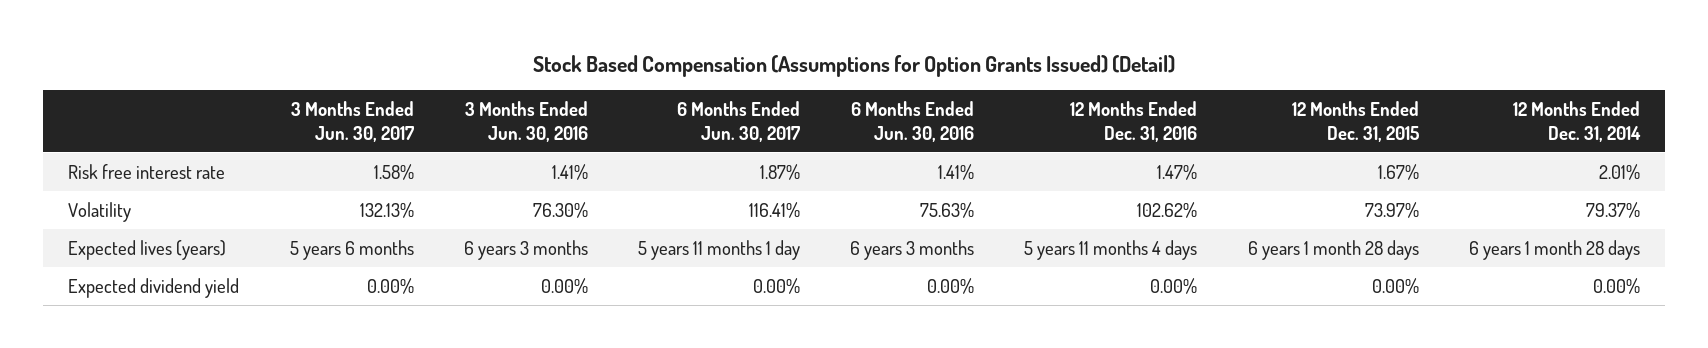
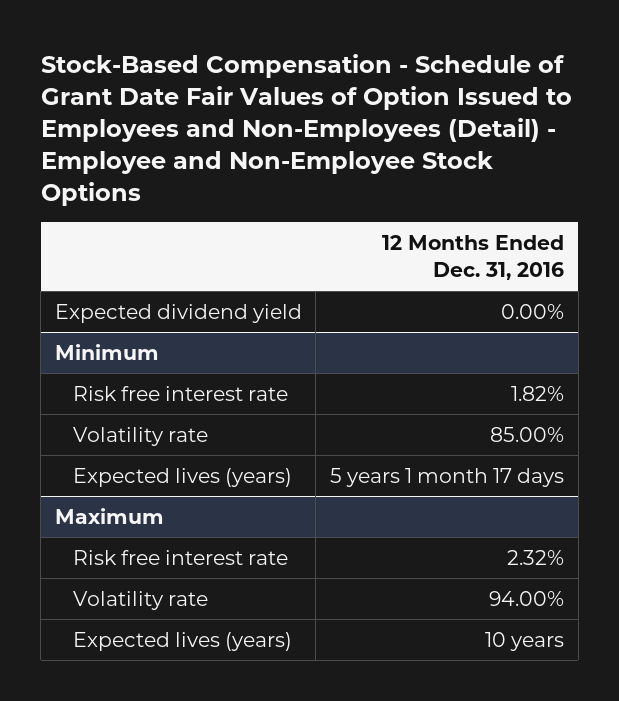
[533,54,1176,77] Stock Based Compensation (Assumptions for Option Grants Issued) (Detail) -> [40,53,572,207] Stock-Based Compensation - Schedule of Grant Date Fair Values of Option Issued to Employees and Non-Employees (Detail) - Employee and Non-Employee Stock Options
[290,101,414,142] 3 Months Ended Jun. 30, 2017 -> none
[464,101,588,142] 3 Months Ended Jun. 30, 2016 -> none
[676,101,800,142] 6 Months Ended Jun. 30, 2017 -> none
[851,101,975,142] 6 Months Ended Jun. 30, 2016 -> none
[1291,101,1419,142] 12 Months Ended Dec. 31, 2015 -> none
[1512,101,1641,142] 12 Months Ended Dec. 31, 2014 -> none
[68,163,226,179] Risk free interest rate -> none
[68,201,132,222] Volatility -> none
[68,239,227,260] Expected lives (years) -> none
none -> [54,343,159,360] Minimum
none -> [73,385,289,401] Risk free interest rate
none -> [73,426,209,446] Volatility rate
none -> [73,467,293,487] Expected lives (years)
none -> [54,507,164,524] Maximum
none -> [73,549,289,565] Risk free interest rate
none -> [73,590,209,610] Volatility rate
none -> [73,631,293,651] Expected lives (years)

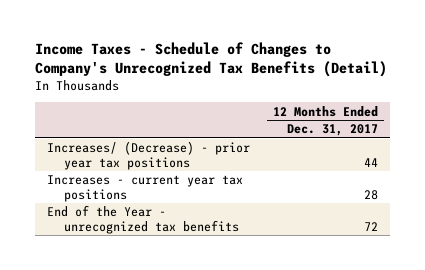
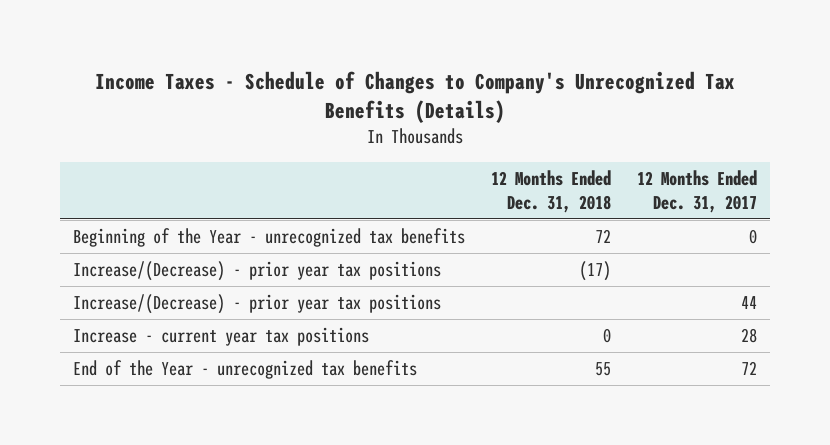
[34,41,387,78] Income Taxes - Schedule of Changes to Company's Unrecognized Tax Benefits (Detail) -> [94,70,735,123] Income Taxes - Schedule of Changes to Company's Unrecognized Tax Benefits (Details)
none -> [490,169,611,213] 12 Months Ended Dec. 31, 2018
none -> [72,227,465,247] Beginning of the Year - unrecognized tax benefits
none -> [72,260,441,281] Increase/(Decrease) - prior year tax positions
[46,141,250,170] Increases/ (Decrease) - prior year tax positions -> [72,293,441,314] Increase/(Decrease) - prior year tax positions
[46,175,243,202] Increases - current year tax positions -> [72,326,369,346] Increase - current year tax positions

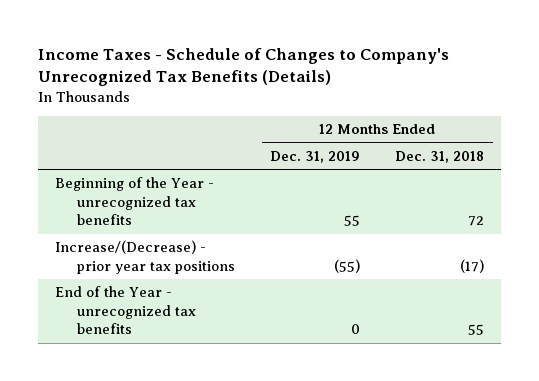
[636,169,757,213] 12 Months Ended Dec. 31, 2017 -> none
none -> [270,150,361,163] Dec. 31, 2019
[72,293,441,314] Increase/(Decrease) - prior year tax positions -> none
[72,326,369,346] Increase - current year tax positions -> none

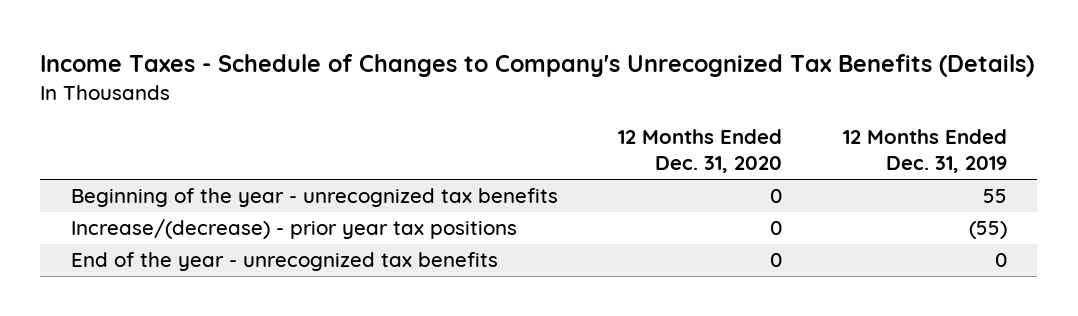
[394,150,484,163] Dec. 31, 2018 -> none
none -> [618,129,783,174] 12 Months Ended Dec. 31, 2020
[55,177,215,226] Beginning of the Year - unrecognized tax benefits -> [70,188,558,208] Beginning of the year - unrecognized tax benefits
[55,240,236,274] Increase/(Decrease) - prior year tax positions -> [70,219,517,240] Increase/(decrease) - prior year tax positions
[55,286,197,335] End of the Year - unrecognized tax benefits -> [70,252,498,272] End of the year - unrecognized tax benefits

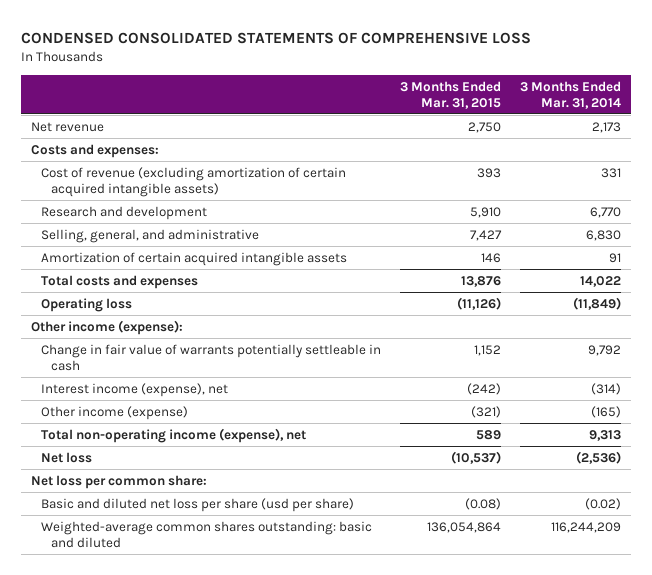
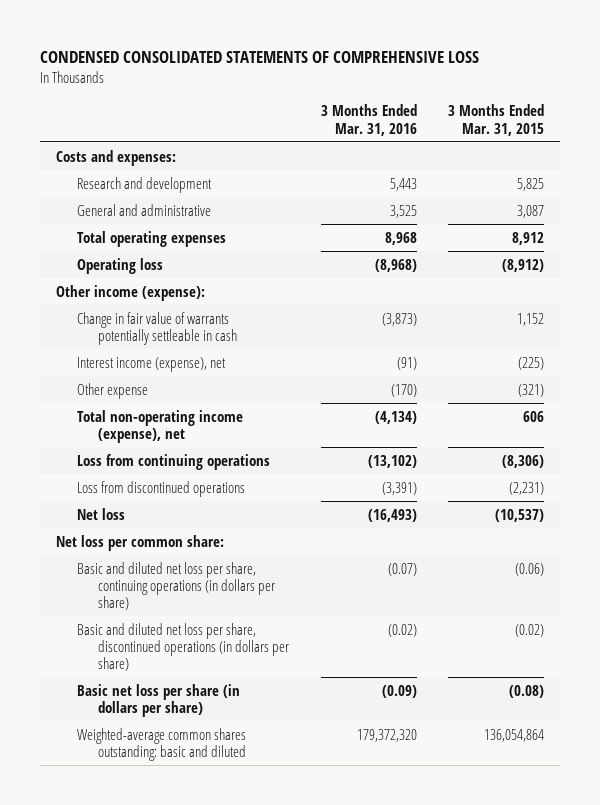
[520,80,622,109] 3 Months Ended Mar. 31, 2014 -> none
none -> [320,104,417,136] 3 Months Ended Mar. 31, 2016
[31,121,105,132] Net revenue -> none
[40,166,346,197] Cost of revenue (excluding amortization of certain acquired intangible assets) -> none
[40,251,347,266] Amortization of certain acquired intangible assets -> none
[470,206,502,218] 5,910 -> [517,177,545,191] 5,825
[40,228,259,243] Selling, general, and administrative -> [76,203,211,216] General and administrative
[470,229,503,241] 7,427 -> [517,204,545,218] 3,087
[40,274,198,289] Total costs and expenses -> [76,230,226,247] Total operating expenses
[461,275,502,287] 13,876 -> [512,231,545,245] 8,912
[457,296,502,310] (11,126) -> [502,258,545,272] (8,912)
[467,382,502,395] (242) -> [518,356,545,370] (225)
[40,405,188,420] Other income (expense) -> [76,382,148,399] Other expense
[476,429,502,440] 589 -> [523,410,545,422] 606
none -> [76,453,270,470] Loss from continuing operations
none -> [76,480,245,497] Loss from discontinued operations
none -> [76,561,276,611] Basic and diluted net loss per share, continuing operations (in dollars per share)
none -> [76,622,290,672] Basic and diluted net loss per share, discontinued operations (in dollars per share)
[40,497,354,512] Basic and diluted net loss per share (usd per share) -> [76,683,240,717] Basic net loss per share (in dollars per share)

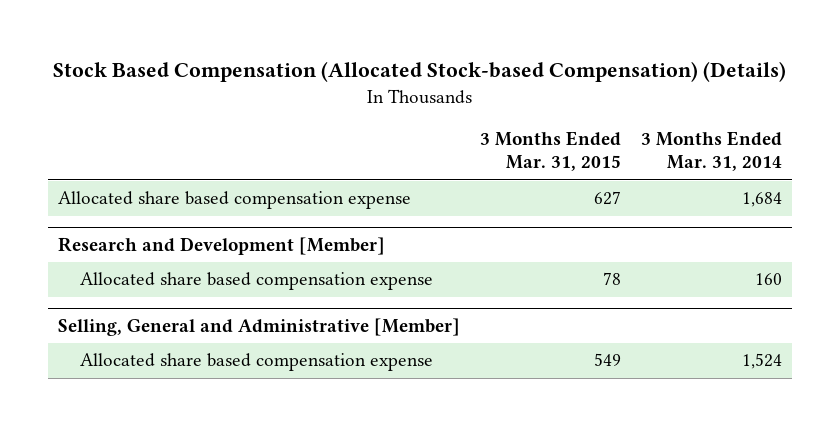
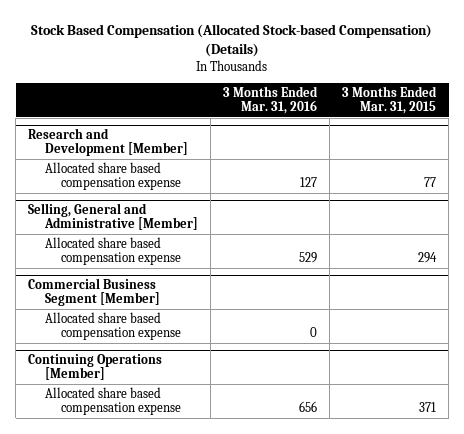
[641,130,783,172] 3 Months Ended Mar. 31, 2014 -> none
none -> [222,85,318,115] 3 Months Ended Mar. 31, 2016
[57,191,411,210] Allocated share based compensation expense -> none
[602,272,621,286] 78 -> [423,177,436,188] 77
[593,353,621,367] 549 -> [417,252,437,264] 294
none -> [28,278,160,307] Commercial Business Segment [Member]
none -> [44,311,181,341] Allocated share based compensation expense
none -> [28,354,163,381] Continuing Operations [Member]
none -> [44,386,181,416] Allocated share based compensation expense

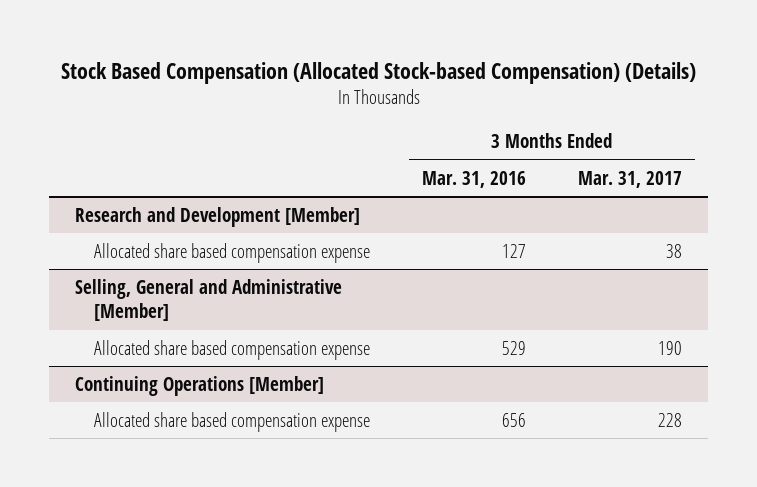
[341,85,437,115] 3 Months Ended Mar. 31, 2015 -> none
none -> [578,170,683,188] Mar. 31, 2017
[28,278,160,307] Commercial Business Segment [Member] -> none
[44,311,181,341] Allocated share based compensation expense -> none

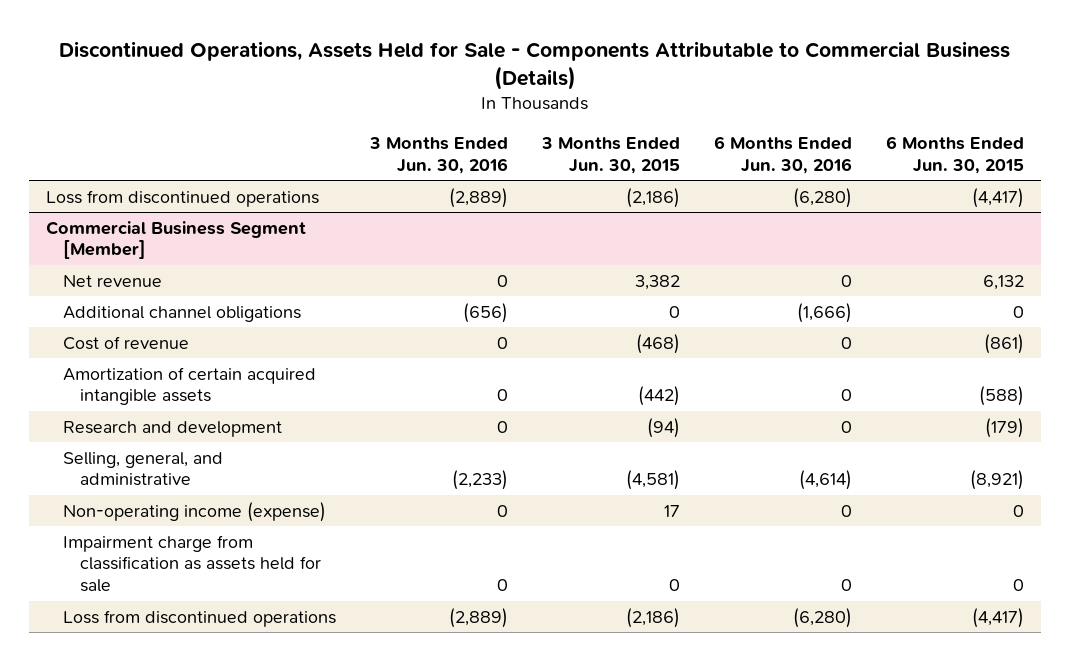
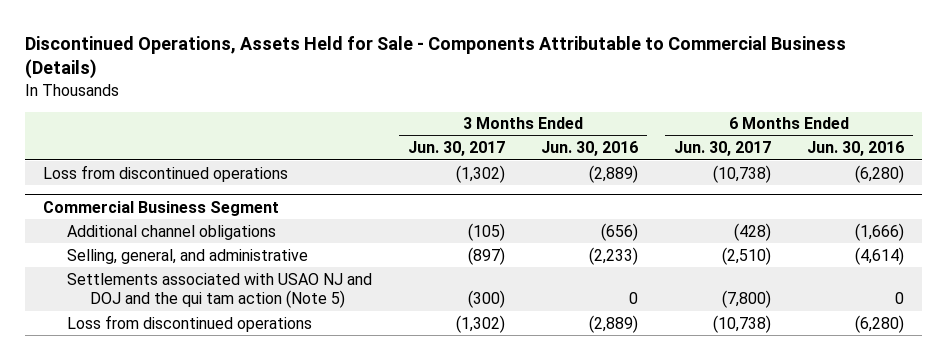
[540,137,680,174] 3 Months Ended Jun. 30, 2015 -> none
[886,136,1025,174] 6 Months Ended Jun. 30, 2015 -> none
none -> [407,141,505,157] Jun. 30, 2017
none -> [673,141,771,157] Jun. 30, 2017
[62,274,162,287] Net revenue -> none
[45,220,306,260] Commercial Business Segment [Member] -> [43,200,280,216] Commercial Business Segment
[62,335,189,350] Cost of revenue -> none
[62,366,316,406] Amortization of certain acquired intangible assets -> none
[62,420,282,437] Research and development -> none
[62,534,321,593] Impairment charge from classification as assets held for sale -> none
[62,501,326,522] Non-operating income (expense) -> [66,272,372,309] Settlements associated with USAO NJ and DOJ and the qui tam action (Note 5)

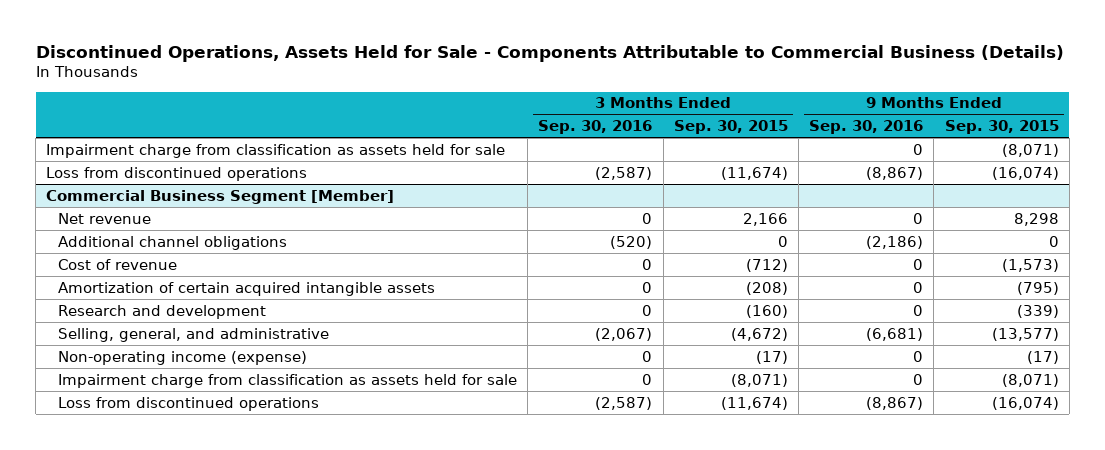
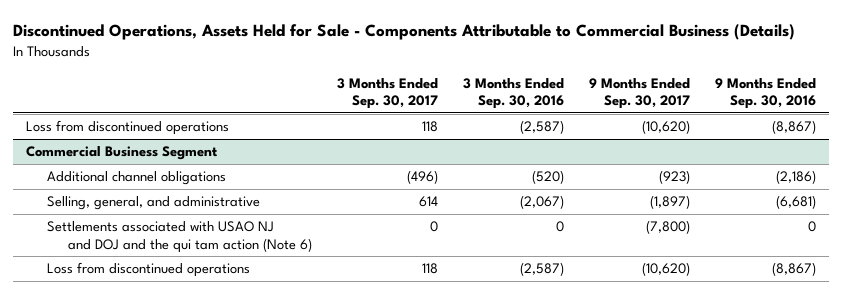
[673,120,788,135] Sep. 30, 2015 -> none
[944,120,1059,135] Sep. 30, 2015 -> none
none -> [337,77,439,110] 3 Months Ended Sep. 30, 2017
none -> [589,77,691,110] 9 Months Ended Sep. 30, 2017
[46,143,506,158] Impairment charge from classification as assets held for sale -> none
[58,212,152,224] Net revenue -> none
[46,189,395,204] Commercial Business Segment [Member] -> [25,146,218,161] Commercial Business Segment
[58,258,178,270] Cost of revenue -> none
[58,281,436,296] Amortization of certain acquired intangible assets -> none
[58,304,267,319] Research and development -> none
[58,373,518,388] Impairment charge from classification as assets held for sale -> none
[58,350,308,365] Non-operating income (expense) -> [46,221,312,253] Settlements associated with USAO NJ and DOJ and the qui tam action (Note 6)

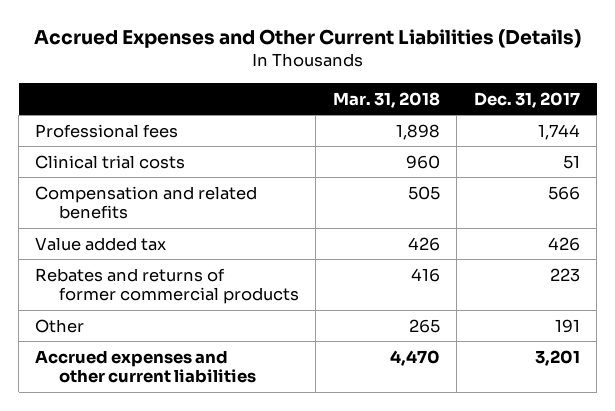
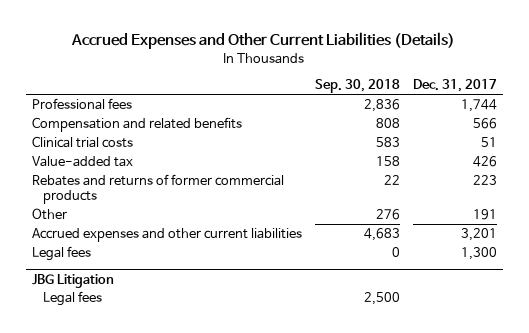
[332,91,440,108] Mar. 31, 2018 -> none
none -> [314,79,400,94] Sep. 30, 2018
[35,154,186,169] Clinical trial costs -> [32,136,134,149] Clinical trial costs
[35,236,167,251] Value added tax -> [32,156,134,168] Value-added tax
none -> [32,246,92,262] Legal fees
none -> [32,273,115,288] JBG Litigation
none -> [42,291,102,307] Legal fees

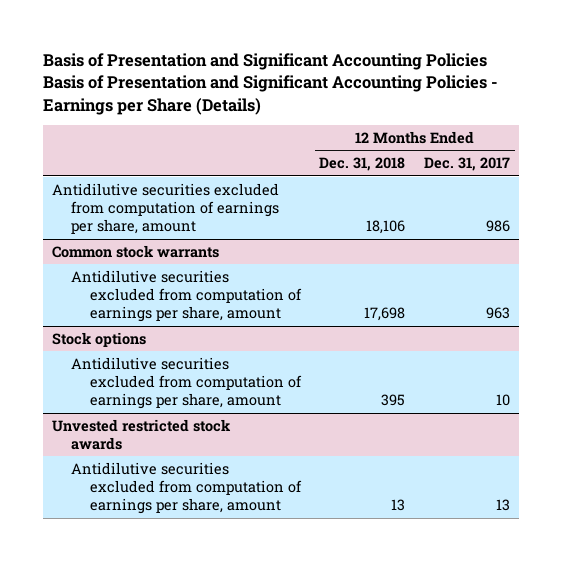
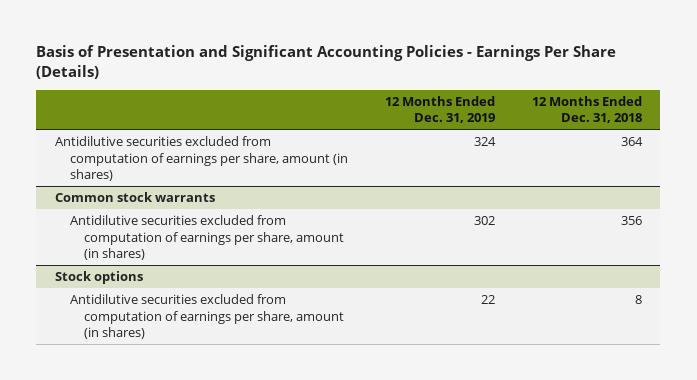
[43,52,499,115] Basis of Presentation and Significant Accounting Policies Basis of Presentation and Significant Accounting Policies - Earnings per Share (Details) -> [36,44,617,79] Basis of Presentation and Significant Accounting Policies - Earnings Per Share (Details)
[423,157,510,172] Dec. 31, 2017 -> none
none -> [384,96,495,124] 12 Months Ended Dec. 31, 2019
[52,182,280,235] Antidilutive securities excluded from computation of earnings per share, amount -> [54,136,348,181] Antidilutive securities excluded from computation of earnings per share, amount (in shares)
[366,220,406,235] 18,106 -> [620,137,643,147] 364
[71,269,302,323] Antidilutive securities excluded from computation of earnings per share, amount -> [69,215,345,260] Antidilutive securities excluded from computation of earnings per share, amount (in shares)
[364,307,406,322] 17,698 -> [620,216,642,226] 356
[52,418,232,451] Unvested restricted stock awards -> none
[71,461,302,515] Antidilutive securities excluded from computation of earnings per share, amount -> none
[71,356,302,410] Antidilutive securities excluded from computation of earnings per share, amount -> [69,294,345,339] Antidilutive securities excluded from computation of earnings per share, amount (in shares)
[381,394,406,407] 395 -> [634,295,642,305] 8

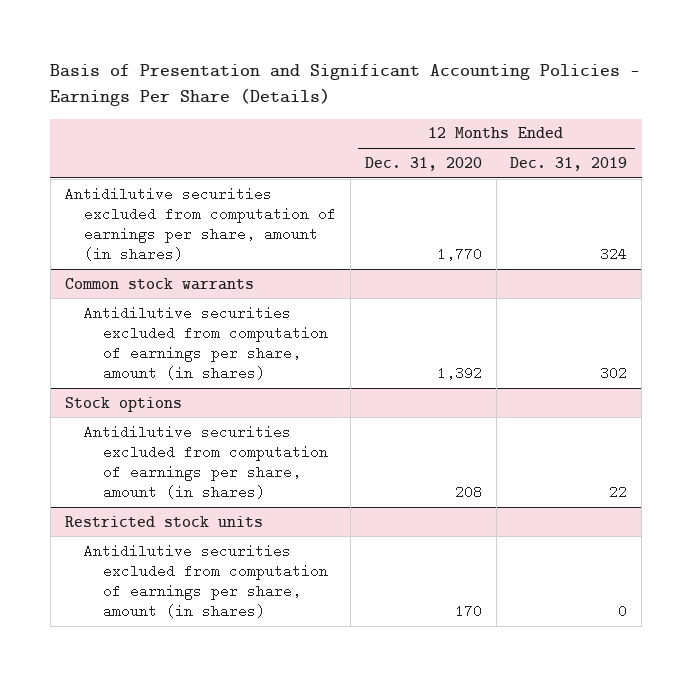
[531,96,642,124] 12 Months Ended Dec. 31, 2018 -> none
none -> [364,156,482,171] Dec. 31, 2020
none -> [64,515,263,527] Restricted stock units
none -> [84,543,329,619] Antidilutive securities excluded from computation of earnings per share, amount (in shares)

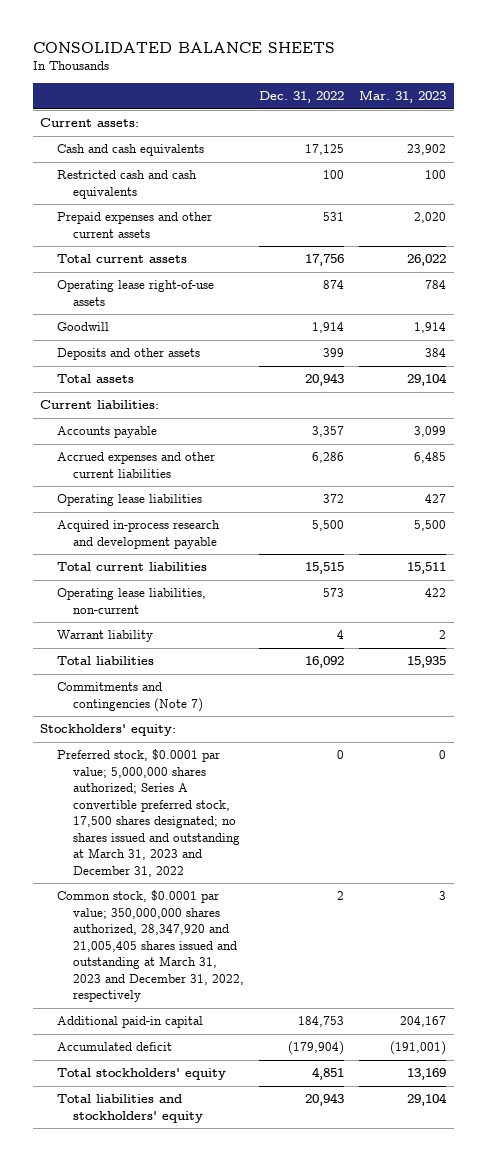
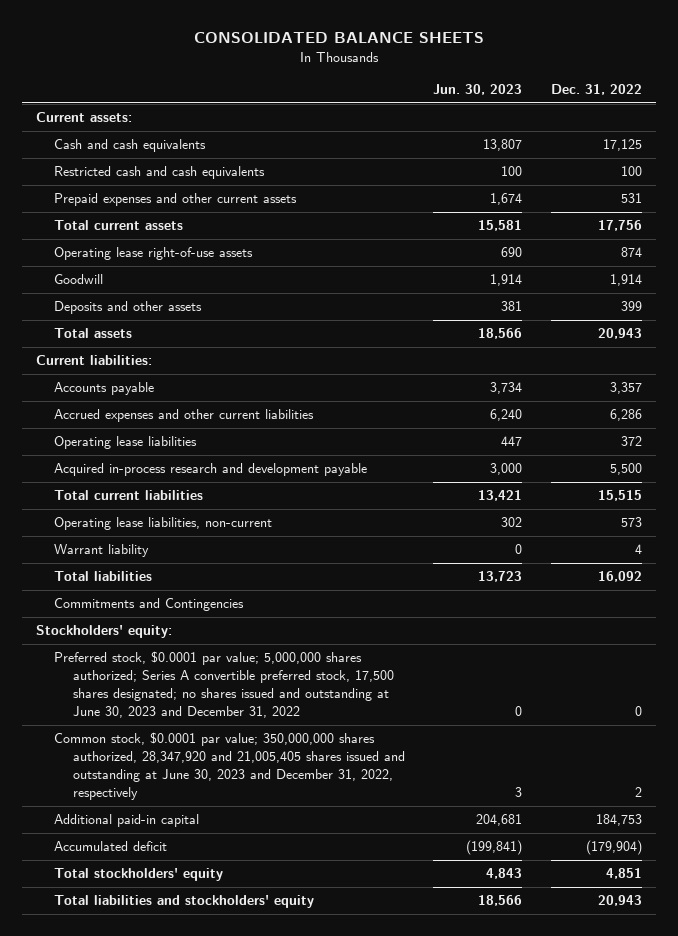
[359,90,447,104] Mar. 31, 2023 -> none
none -> [433,84,523,96] Jun. 30, 2023
[56,682,203,712] Commitments and contingencies (Note 7) -> [54,598,245,612] Commitments and Contingencies
[56,749,240,877] Preferred stock, $0.0001 par value; 5,000,000 shares authorized; Series A convertible preferred stock, 17,500 shares designated; no shares issued and outstanding at March 31, 2023 and December 31, 2022 -> [54,651,394,719] Preferred stock, $0.0001 par value; 5,000,000 shares authorized; Series A convertible preferred stock, 17,500 shares designated; no shares issued and outstanding at June 30, 2023 and December 31, 2022
[56,890,244,1003] Common stock, $0.0001 par value; 350,000,000 shares authorized, 28,347,920 and 21,005,405 shares issued and outstanding at March 31, 2023 and December 31, 2022, respectively -> [54,732,405,801] Common stock, $0.0001 par value; 350,000,000 shares authorized, 28,347,920 and 21,005,405 shares issued and outstanding at June 30, 2023 and December 31, 2022, respectively

